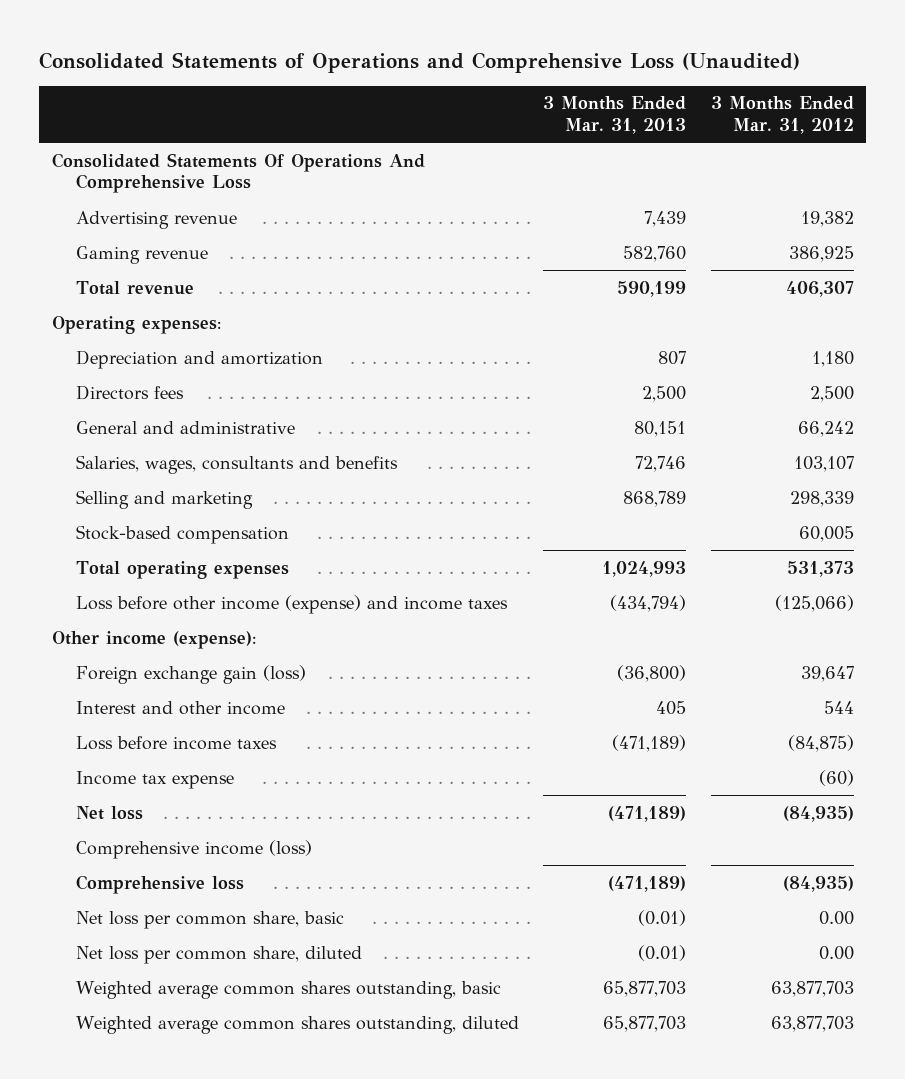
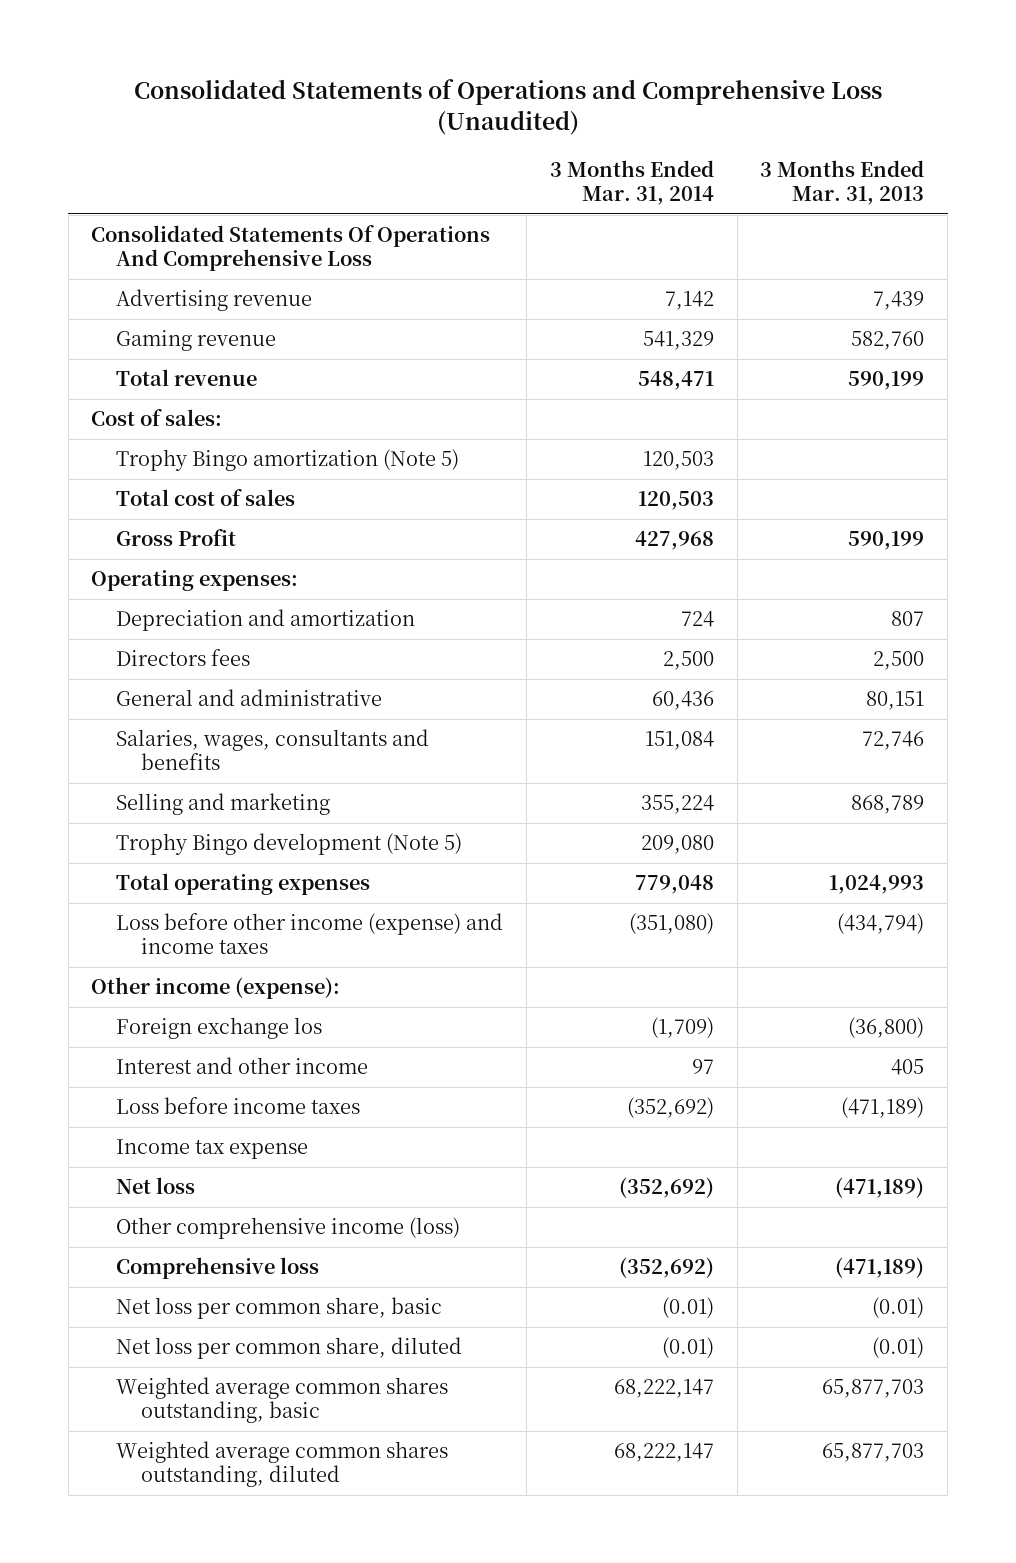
[710,96,854,135] 3 Months Ended Mar. 31, 2012 -> none
none -> [549,160,714,206] 3 Months Ended Mar. 31, 2014
none -> [91,409,223,427] Cost of sales:
none -> [116,449,460,472] Trophy Bingo amortization (Note 5)
none -> [116,489,296,507] Total cost of sales
none -> [116,529,237,547] Gross Profit
[76,524,290,544] Stock-based compensation -> none
none -> [116,833,463,856] Trophy Bingo development (Note 5)
[76,664,307,684] Foreign exchange gain (loss) -> [116,1017,323,1040] Foreign exchange los
[76,839,313,859] Comprehensive income (loss) -> [116,1217,461,1240] Other comprehensive income (loss)

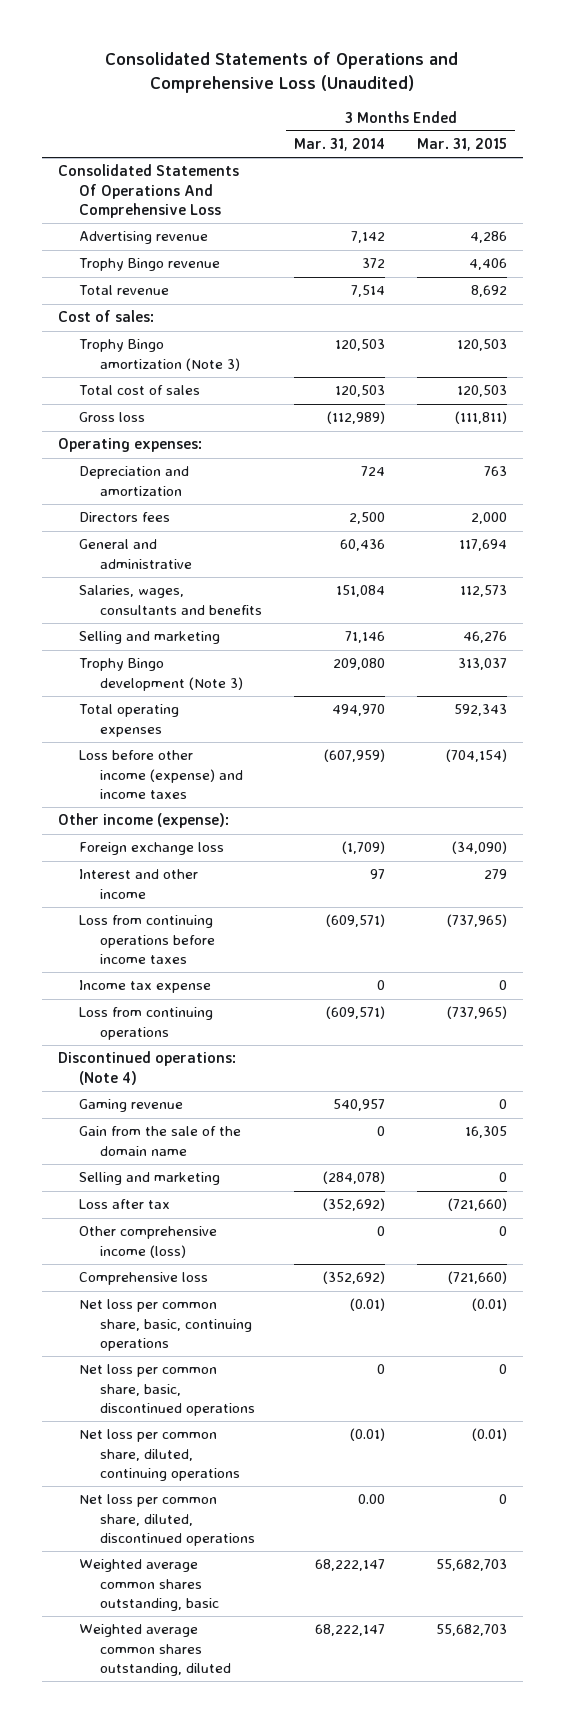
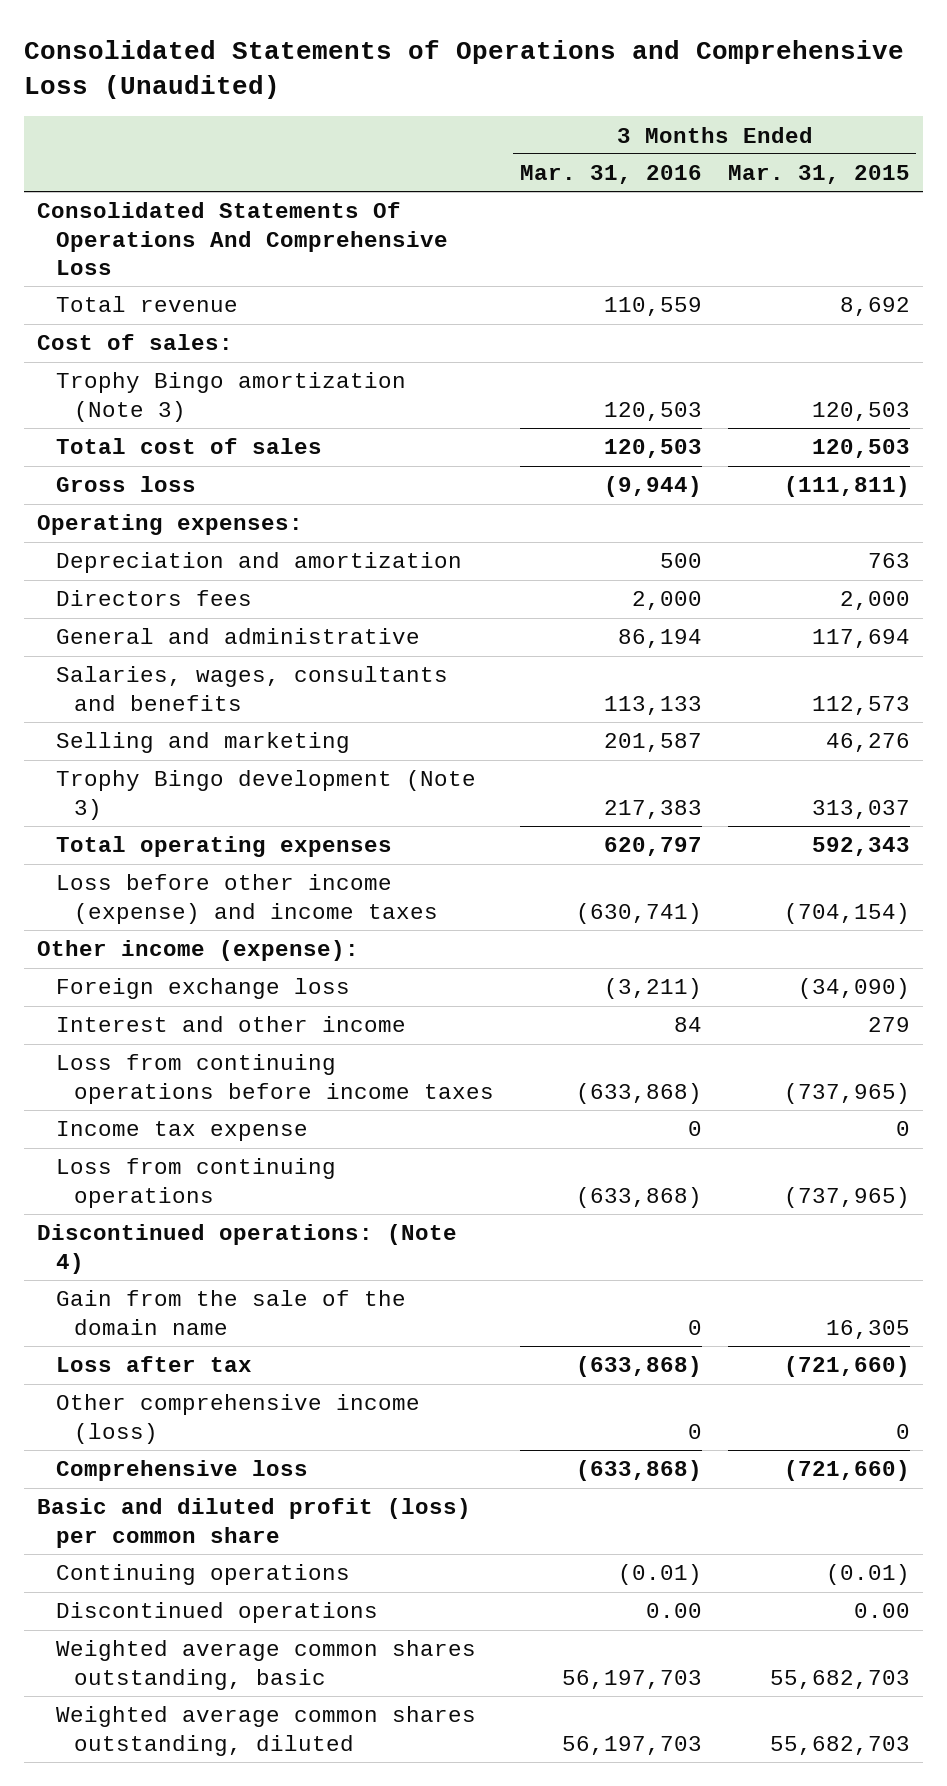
[293,138,385,152] Mar. 31, 2014 -> none
none -> [519,165,702,185] Mar. 31, 2016
[78,231,208,245] Advertising revenue -> none
[78,258,220,272] Trophy Bingo revenue -> none
[78,1099,183,1113] Gaming revenue -> none
[78,1172,220,1186] Selling and marketing -> none
[78,1299,252,1351] Net loss per common share, basic, continuing operations -> none
[78,1429,240,1481] Net loss per common share, diluted, continuing operations -> none
[78,1494,255,1546] Net loss per common share, diluted, discontinued operations -> none
none -> [37,1498,472,1548] Basic and diluted profit (loss) per common share
none -> [55,1564,350,1586] Continuing operations
[78,1364,255,1416] Net loss per common share, basic, discontinued operations -> [55,1602,378,1624] Discontinued operations
[499,1364,508,1375] 0 -> [853,1603,910,1619] 0.00

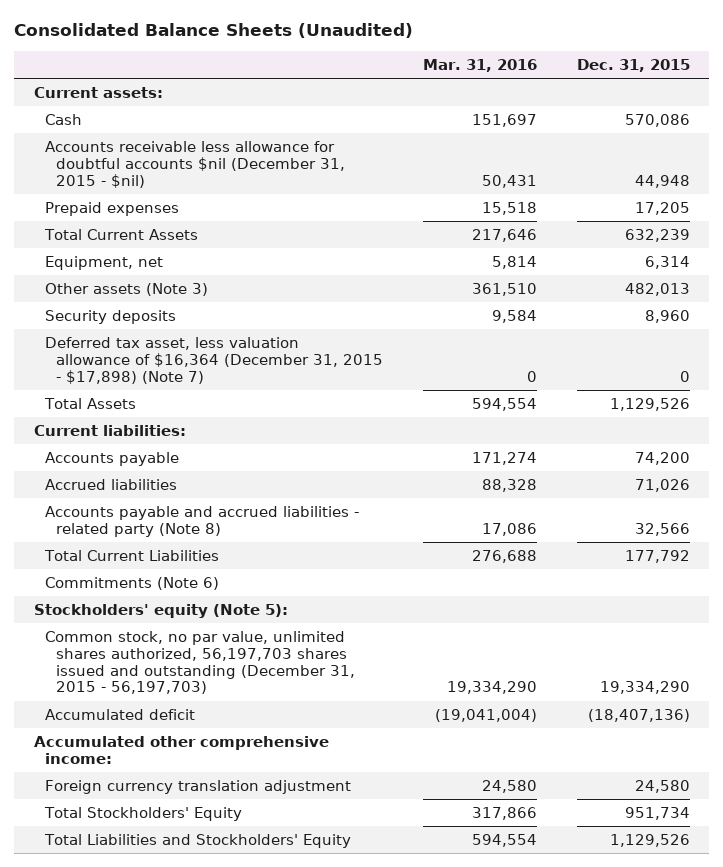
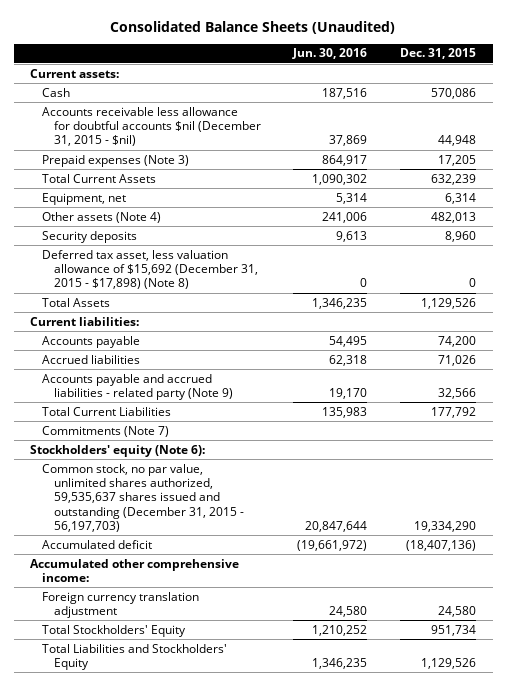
[422,58,537,72] Mar. 31, 2016 -> none
none -> [292,48,368,60] Jun. 30, 2016
[44,201,179,216] Prepaid expenses -> [41,154,189,167] Prepaid expenses (Note 3)
[44,282,208,296] Other assets (Note 3) -> [41,211,161,223] Other assets (Note 4)
[44,336,383,384] Deferred tax asset, less valuation allowance of $16,364 (December 31, 2015 - $17,898) (Note 7) -> [41,249,258,290] Deferred tax asset, less valuation allowance of $15,692 (December 31, 2015 - $17,898) (Note 8)
[44,505,359,537] Accounts payable and accrued liabilities - related party (Note 8) -> [41,373,233,400] Accounts payable and accrued liabilities - related party (Note 9)
[44,576,219,590] Commitments (Note 6) -> [41,425,169,437] Commitments (Note 7)
[33,603,288,618] Stockholders' equity (Note 5): -> [30,444,206,457] Stockholders' equity (Note 6):
[44,630,355,695] Common stock, no par value, unlimited shares authorized, 56,197,703 shares issued and outstanding (December 31, 2015 - 56,197,703) -> [41,463,244,532] Common stock, no par value, unlimited shares authorized, 59,535,637 shares issued and outstanding (December 31, 2015 - 56,197,703)

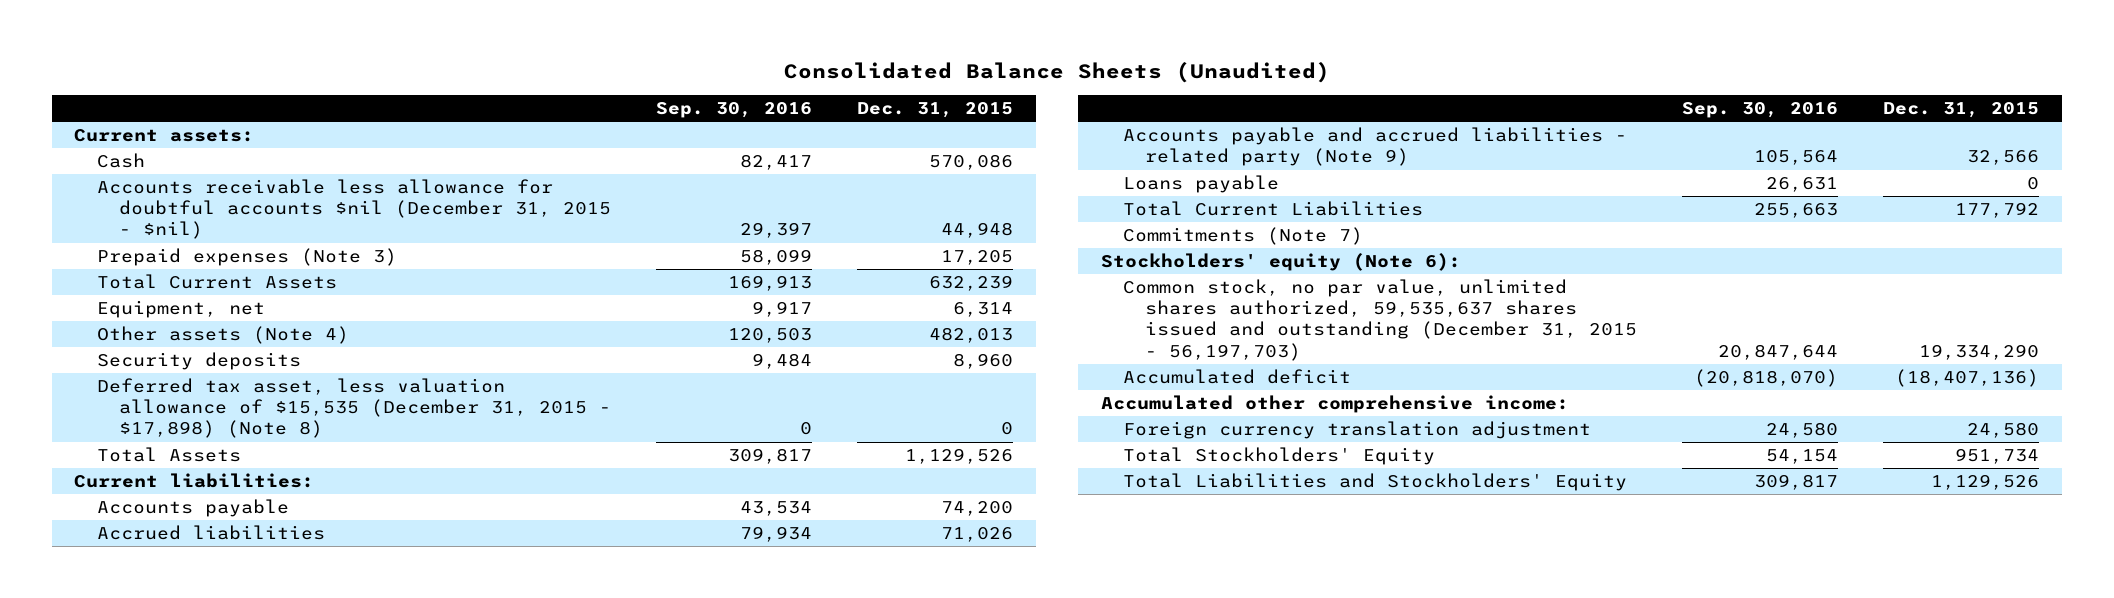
[292,48,368,60] Jun. 30, 2016 -> none
none -> [656,102,813,119] Sep. 30, 2016
[41,249,258,290] Deferred tax asset, less valuation allowance of $15,692 (December 31, 2015 - $17,898) (Note 8) -> [96,378,612,439] Deferred tax asset, less valuation allowance of $15,535 (December 31, 2015 - $17,898) (Note 8)
none -> [1122,175,1279,194] Loans payable

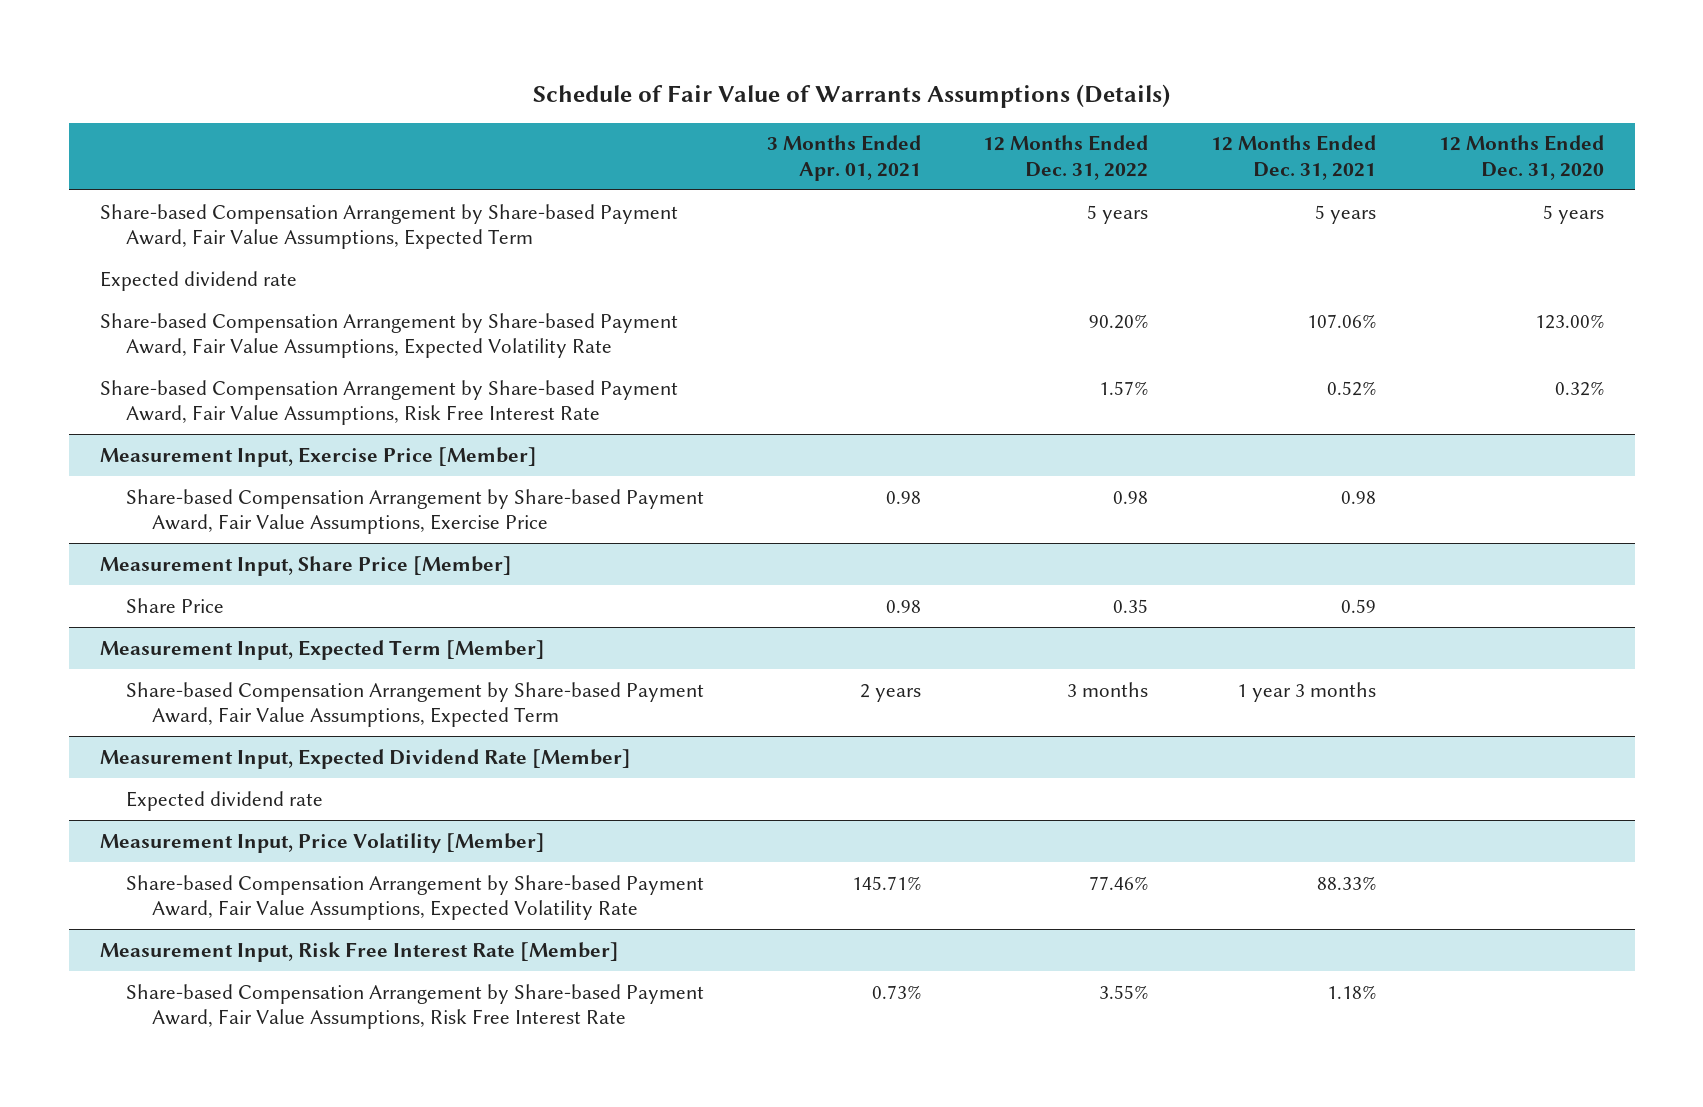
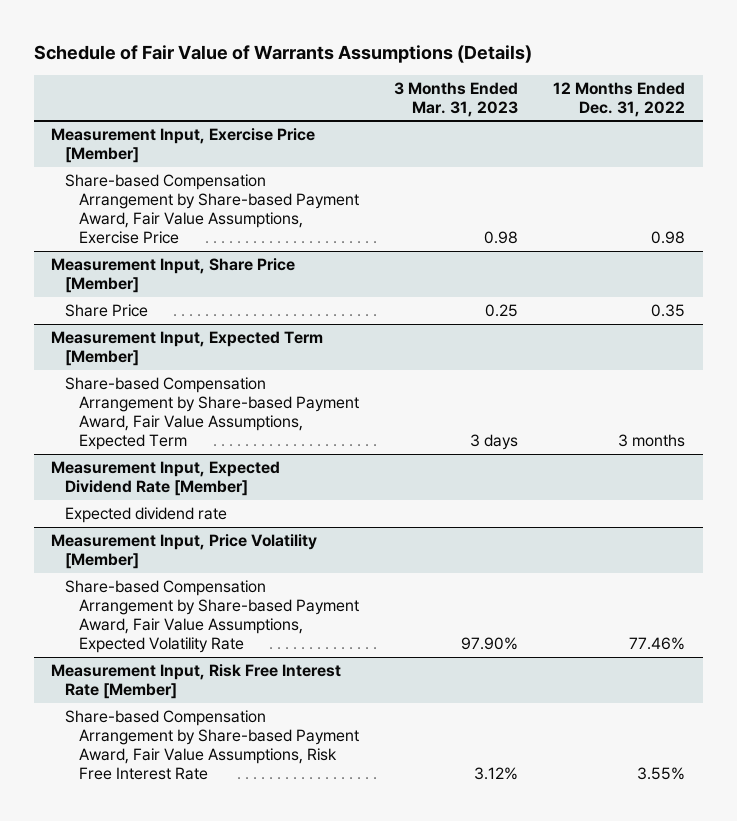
[766,135,921,182] 3 Months Ended Apr. 01, 2021 -> none
[1210,135,1376,181] 12 Months Ended Dec. 31, 2021 -> none
[1438,135,1604,181] 12 Months Ended Dec. 31, 2020 -> none
none -> [394,81,519,117] 3 Months Ended Mar. 31, 2023
[99,203,678,250] Share-based Compensation Arrangement by Share-based Payment Award, Fair Value Assumptions, Expected Term -> none
[99,270,297,291] Expected dividend rate -> none
[99,312,678,359] Share-based Compensation Arrangement by Share-based Payment Award, Fair Value Assumptions, Expected Volatility Rate -> none
[99,379,678,426] Share-based Compensation Arrangement by Share-based Payment Award, Fair Value Assumptions, Risk Free Interest Rate -> none

